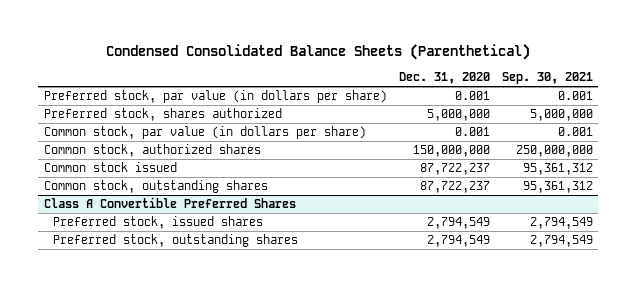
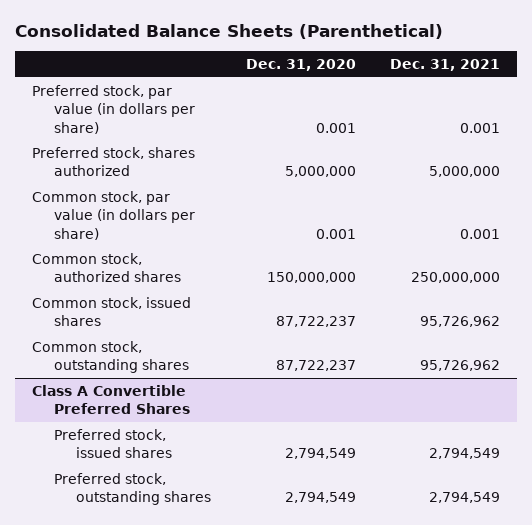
[106,44,531,61] Condensed Consolidated Balance Sheets (Parenthetical) -> [14,24,443,40] Consolidated Balance Sheets (Parenthetical)
[501,71,593,84] Sep. 30, 2021 -> none
none -> [390,59,501,72] Dec. 31, 2021
[43,162,177,173] Common stock issued -> [32,297,192,327] Common stock, issued shares

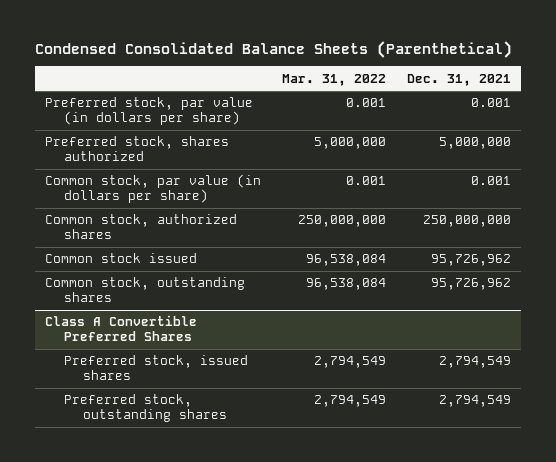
[14,24,443,40] Consolidated Balance Sheets (Parenthetical) -> [34,40,512,58] Condensed Consolidated Balance Sheets (Parenthetical)
[245,59,356,72] Dec. 31, 2020 -> none
none -> [282,73,387,86] Mar. 31, 2022
[32,297,192,327] Common stock, issued shares -> [45,253,198,264] Common stock issued

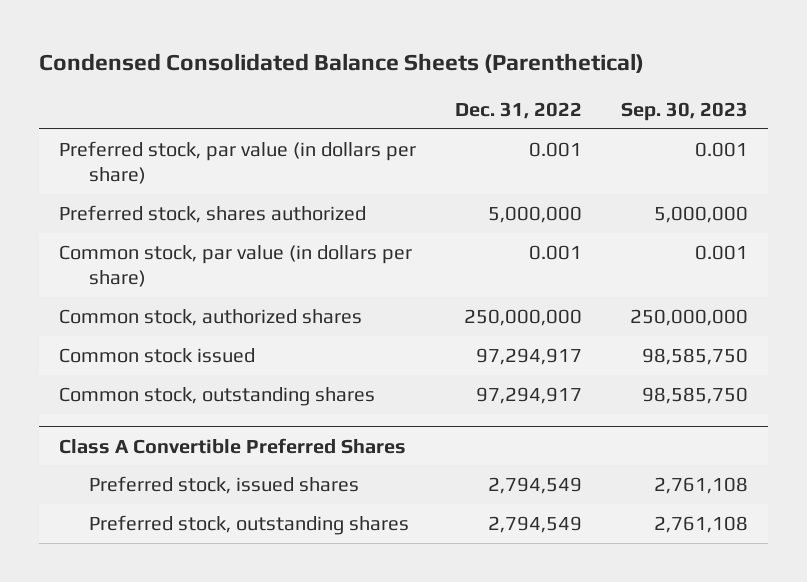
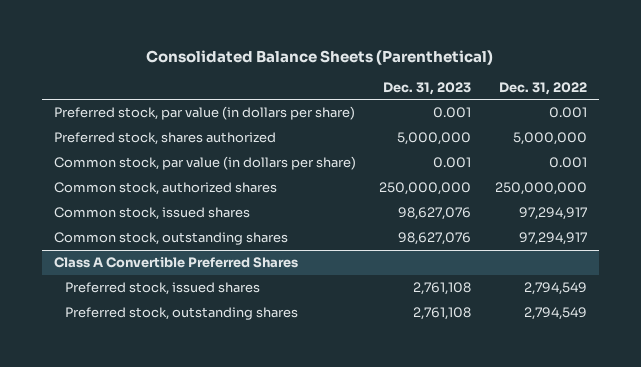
[39,53,645,74] Condensed Consolidated Balance Sheets (Parenthetical) -> [146,49,494,65] Consolidated Balance Sheets (Parenthetical)
[621,101,749,121] Sep. 30, 2023 -> none
none -> [383,81,472,95] Dec. 31, 2023
[58,347,255,363] Common stock issued -> [53,206,250,220] Common stock, issued shares

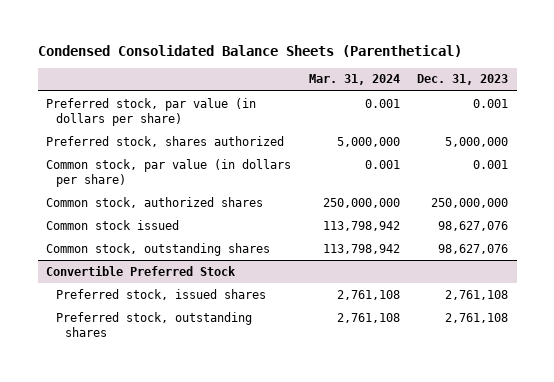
[146,49,494,65] Consolidated Balance Sheets (Parenthetical) -> [37,44,462,57] Condensed Consolidated Balance Sheets (Parenthetical)
[498,81,587,95] Dec. 31, 2022 -> none
none -> [308,74,400,86] Mar. 31, 2024
[53,206,250,220] Common stock, issued shares -> [46,219,180,230] Common stock issued
[53,256,298,268] Class A Convertible Preferred Shares -> [46,265,237,276] Convertible Preferred Stock

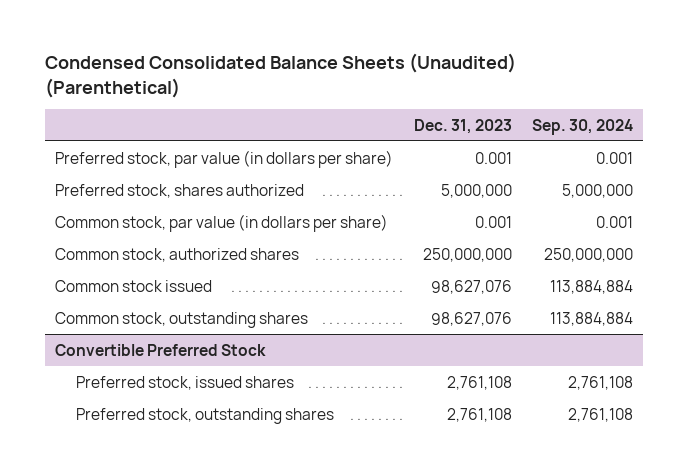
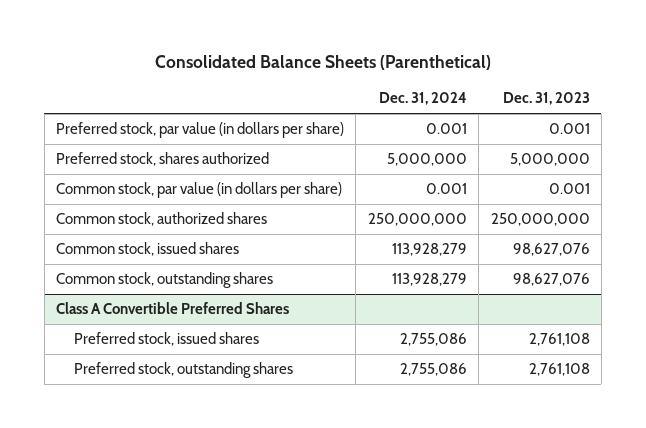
[45,53,517,98] Condensed Consolidated Balance Sheets (Unaudited) (Parenthetical) -> [154,54,491,70] Consolidated Balance Sheets (Parenthetical)
[531,118,633,135] Sep. 30, 2024 -> none
none -> [378,92,467,106] Dec. 31, 2024
[55,279,213,292] Common stock issued -> [56,242,240,257] Common stock, issued shares
[55,343,267,356] Convertible Preferred Stock -> [56,302,290,315] Class A Convertible Preferred Shares

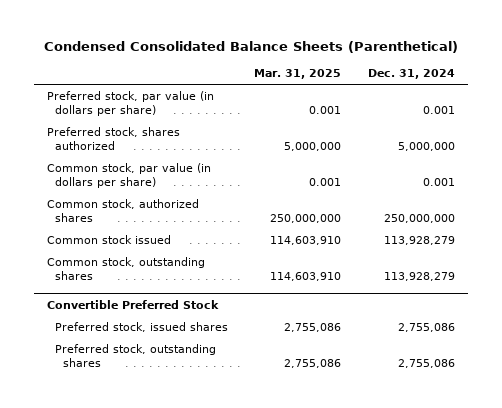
[154,54,491,70] Consolidated Balance Sheets (Parenthetical) -> [44,41,459,54] Condensed Consolidated Balance Sheets (Parenthetical)
[502,92,590,106] Dec. 31, 2023 -> none
none -> [254,69,342,80] Mar. 31, 2025
[56,242,240,257] Common stock, issued shares -> [47,234,172,244] Common stock issued
[56,302,290,315] Class A Convertible Preferred Shares -> [47,299,220,309] Convertible Preferred Stock

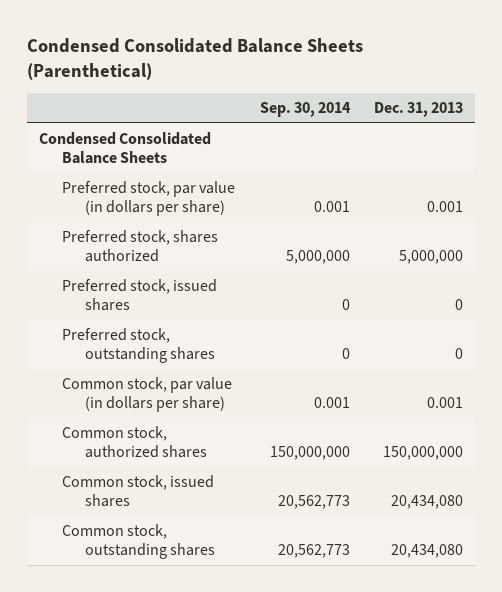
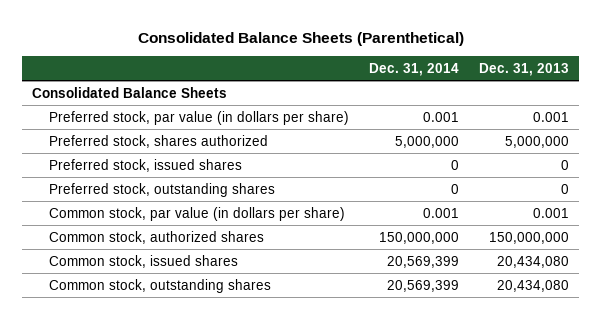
[27,38,364,80] Condensed Consolidated Balance Sheets (Parenthetical) -> [137,31,464,46] Consolidated Balance Sheets (Parenthetical)
[259,102,351,118] Sep. 30, 2014 -> none
none -> [369,62,460,76] Dec. 31, 2014
[39,132,212,165] Condensed Consolidated Balance Sheets -> [32,86,228,98] Consolidated Balance Sheets

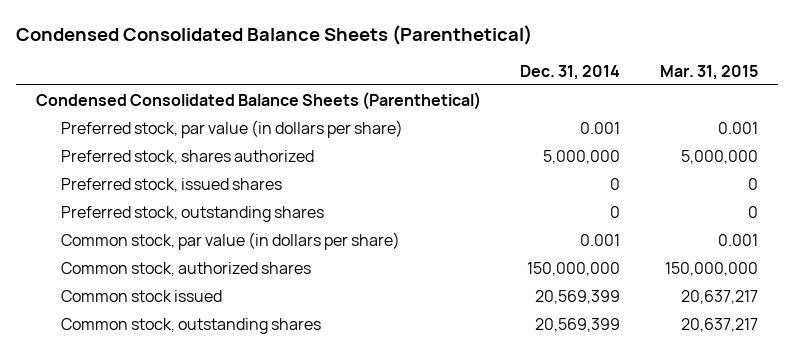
[137,31,464,46] Consolidated Balance Sheets (Parenthetical) -> [15,24,532,45] Condensed Consolidated Balance Sheets (Parenthetical)
[479,62,570,76] Dec. 31, 2013 -> none
none -> [660,64,759,80] Mar. 31, 2015
[32,86,228,98] Consolidated Balance Sheets -> [35,91,481,110] Condensed Consolidated Balance Sheets (Parenthetical)
[48,254,238,268] Common stock, issued shares -> [61,289,223,302] Common stock issued

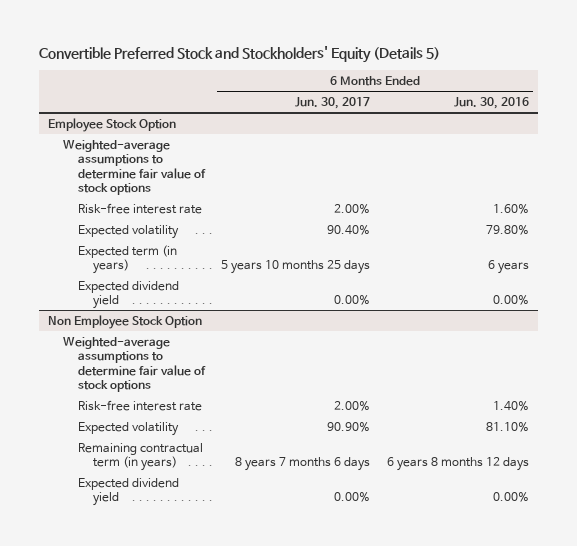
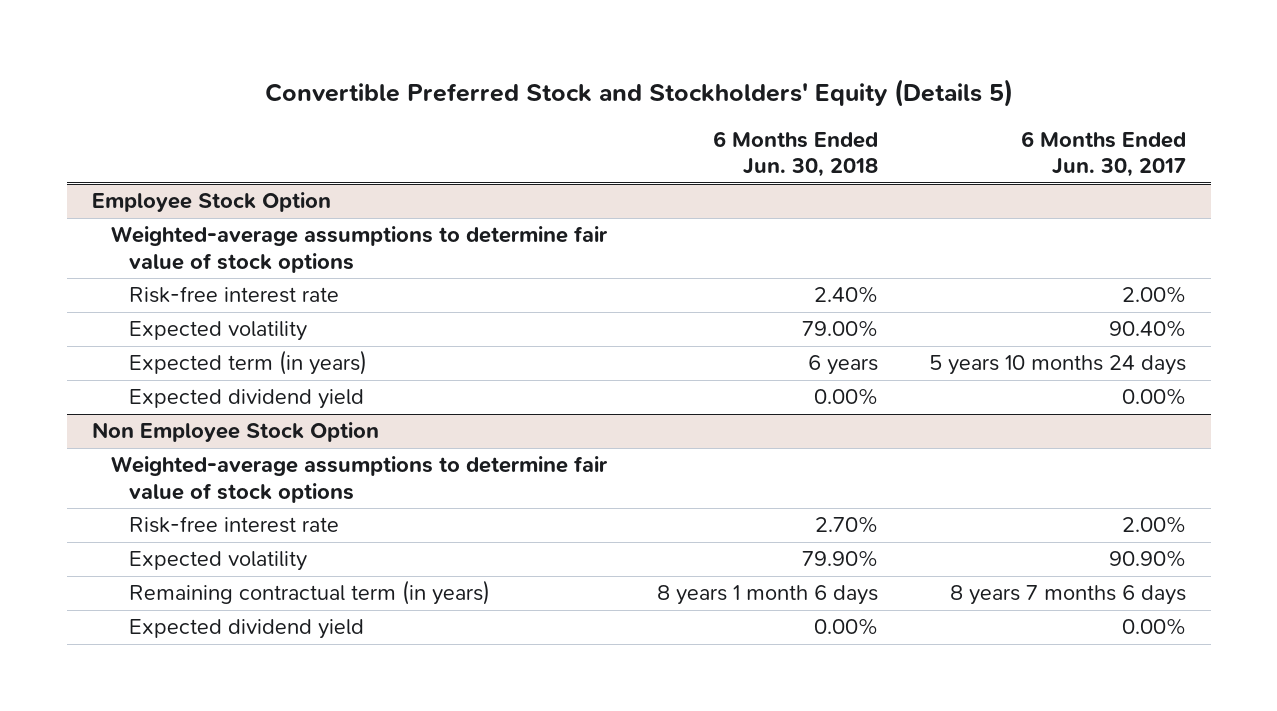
[454,97,530,110] Jun. 30, 2016 -> none
none -> [713,130,879,178] 6 Months Ended Jun. 30, 2018
[221,260,371,275] 5 years 10 months 25 days -> [928,355,1186,376] 5 years 10 months 24 days

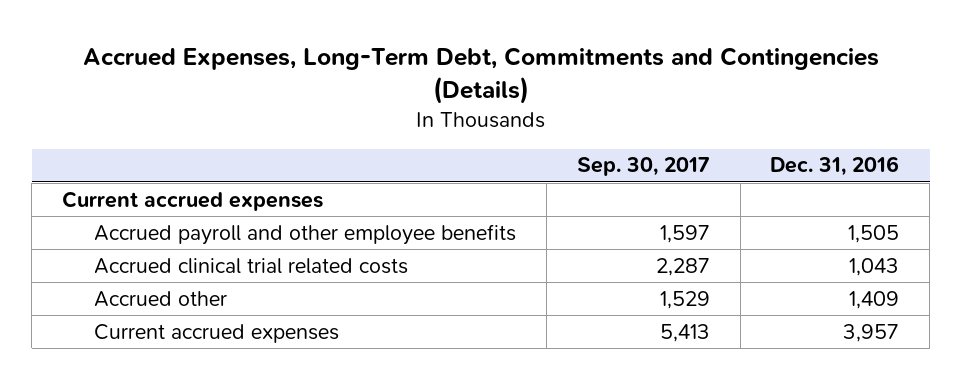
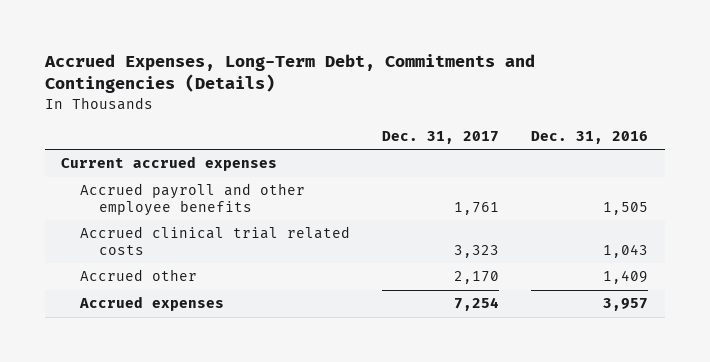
[576,157,710,177] Sep. 30, 2017 -> none
none -> [382,131,500,145] Dec. 31, 2017
[94,323,340,343] Current accrued expenses -> [79,296,225,312] Accrued expenses

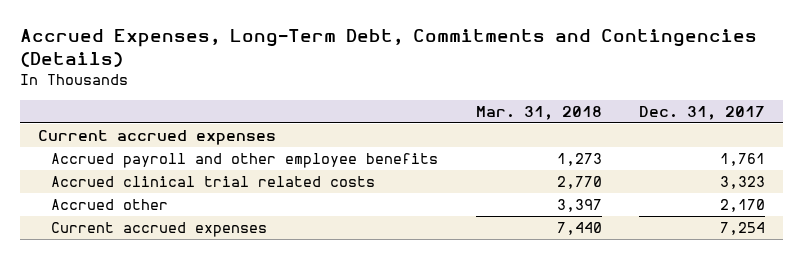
[531,131,649,145] Dec. 31, 2016 -> none
none -> [475,105,602,120] Mar. 31, 2018
[79,296,225,312] Accrued expenses -> [51,222,268,238] Current accrued expenses

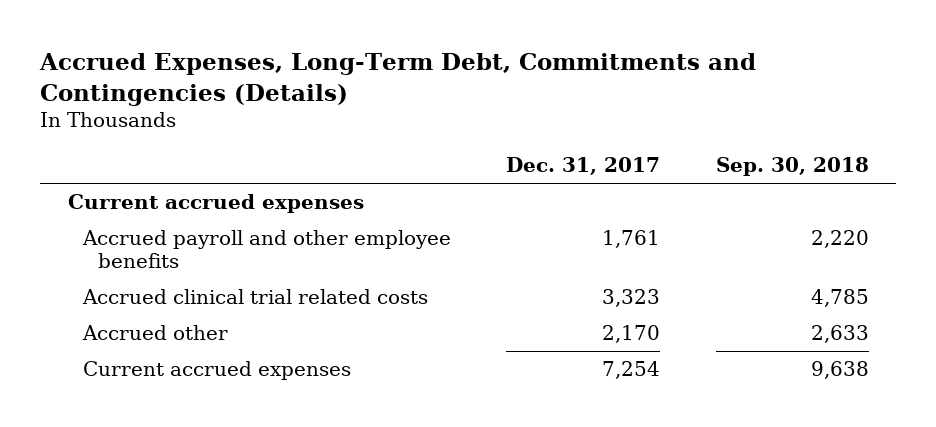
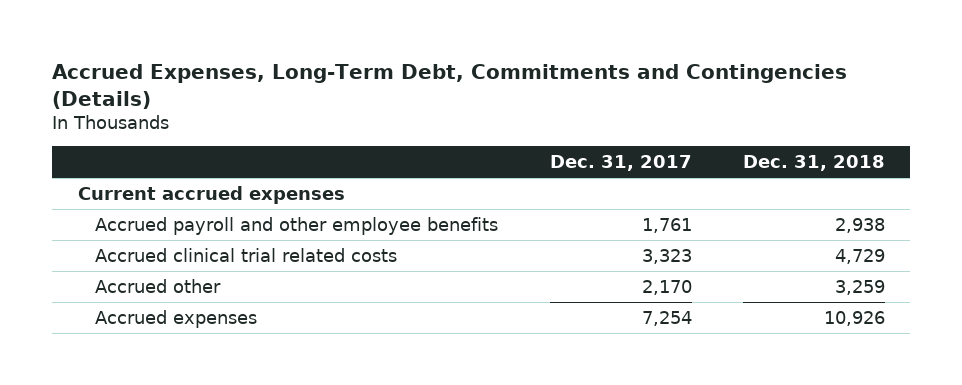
[715,157,869,177] Sep. 30, 2018 -> none
none -> [742,154,885,171] Dec. 31, 2018
[82,361,351,381] Current accrued expenses -> [95,309,258,328] Accrued expenses

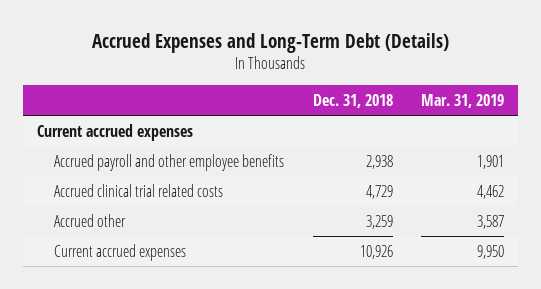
[51,63,847,109] Accrued Expenses, Long-Term Debt, Commitments and Contingencies (Details) -> [92,32,450,53] Accrued Expenses and Long-Term Debt (Details)
[549,154,692,171] Dec. 31, 2017 -> none
none -> [421,93,505,108] Mar. 31, 2019
[95,309,258,328] Accrued expenses -> [54,243,187,261] Current accrued expenses

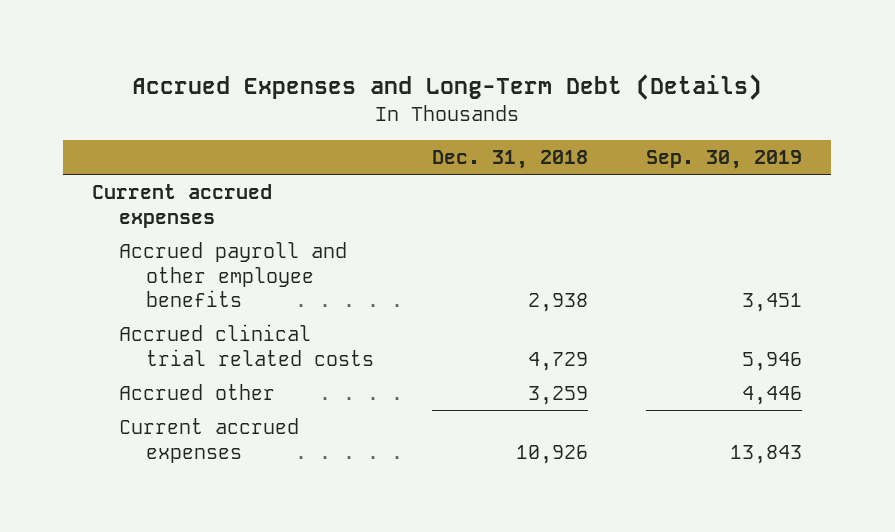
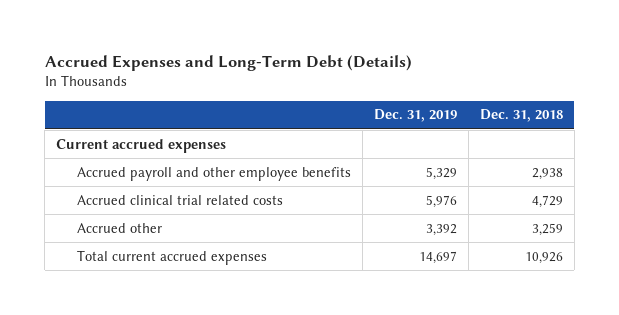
[646,150,803,170] Sep. 30, 2019 -> none
none -> [373,109,457,123] Dec. 31, 2019
[119,417,300,463] Current accrued expenses -> [76,249,267,265] Total current accrued expenses

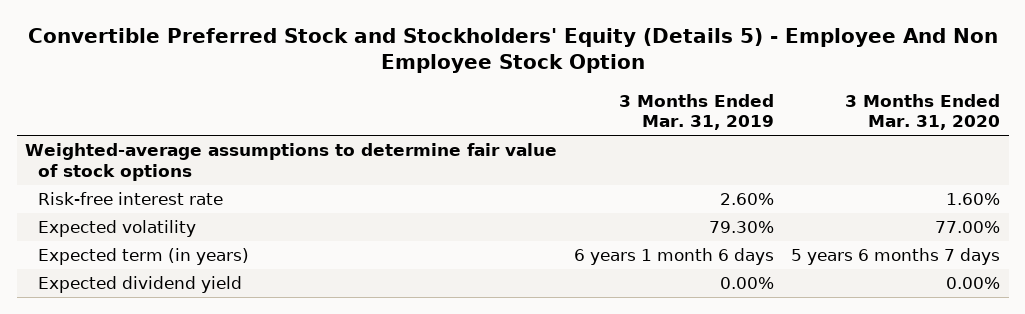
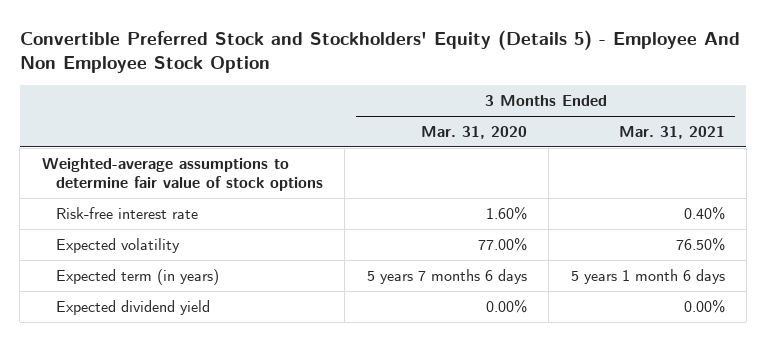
[619,93,775,131] 3 Months Ended Mar. 31, 2019 -> none
none -> [618,125,725,139] Mar. 31, 2021
[791,248,1001,266] 5 years 6 months 7 days -> [366,268,527,284] 5 years 7 months 6 days

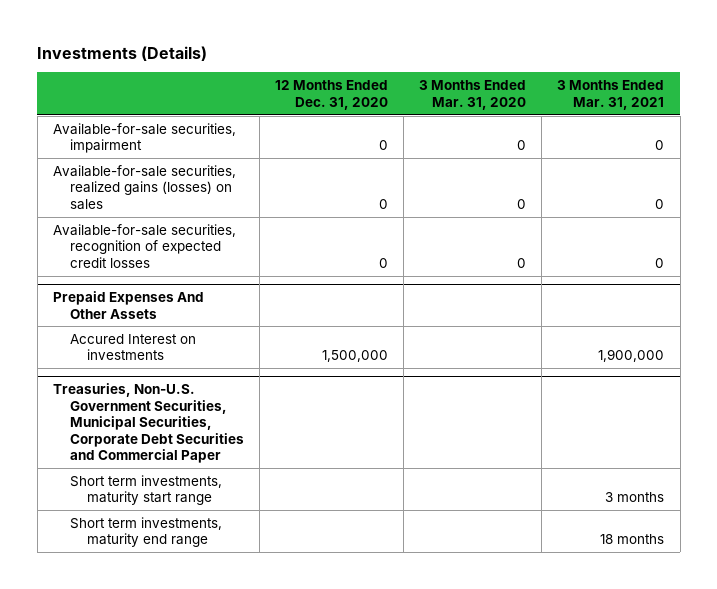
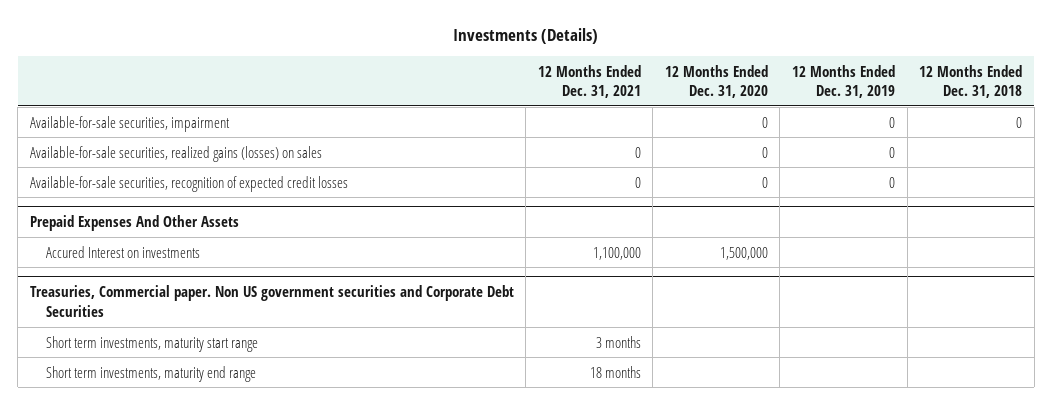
[419,80,527,110] 3 Months Ended Mar. 31, 2020 -> none
[557,80,665,110] 3 Months Ended Mar. 31, 2021 -> none
none -> [537,64,641,98] 12 Months Ended Dec. 31, 2021
none -> [792,64,896,98] 12 Months Ended Dec. 31, 2019
none -> [919,64,1023,98] 12 Months Ended Dec. 31, 2018
[53,383,244,464] Treasuries, Non-U.S. Government Securities, Municipal Securities, Corporate Debt Securities and Commercial Paper -> [29,285,514,317] Treasuries, Commercial paper. Non US government securities and Corporate Debt Securities

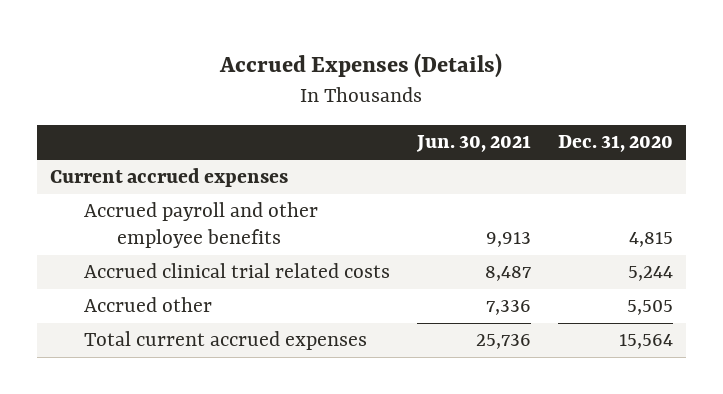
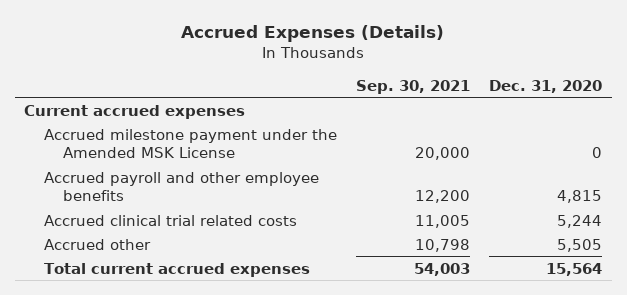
[415,135,531,153] Jun. 30, 2021 -> none
none -> [355,79,470,94] Sep. 30, 2021
none -> [43,128,337,159] Accrued milestone payment under the Amended MSK License

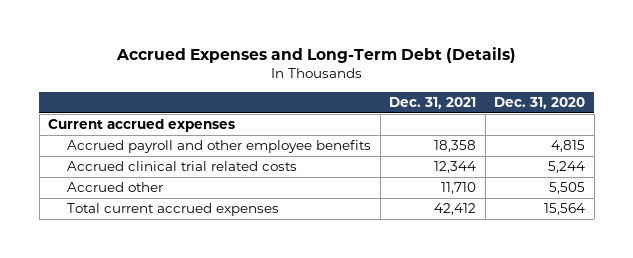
[181,24,445,42] Accrued Expenses (Details) -> [115,46,516,63] Accrued Expenses and Long-Term Debt (Details)
[355,79,470,94] Sep. 30, 2021 -> none
none -> [389,96,477,109] Dec. 31, 2021
[43,128,337,159] Accrued milestone payment under the Amended MSK License -> none

